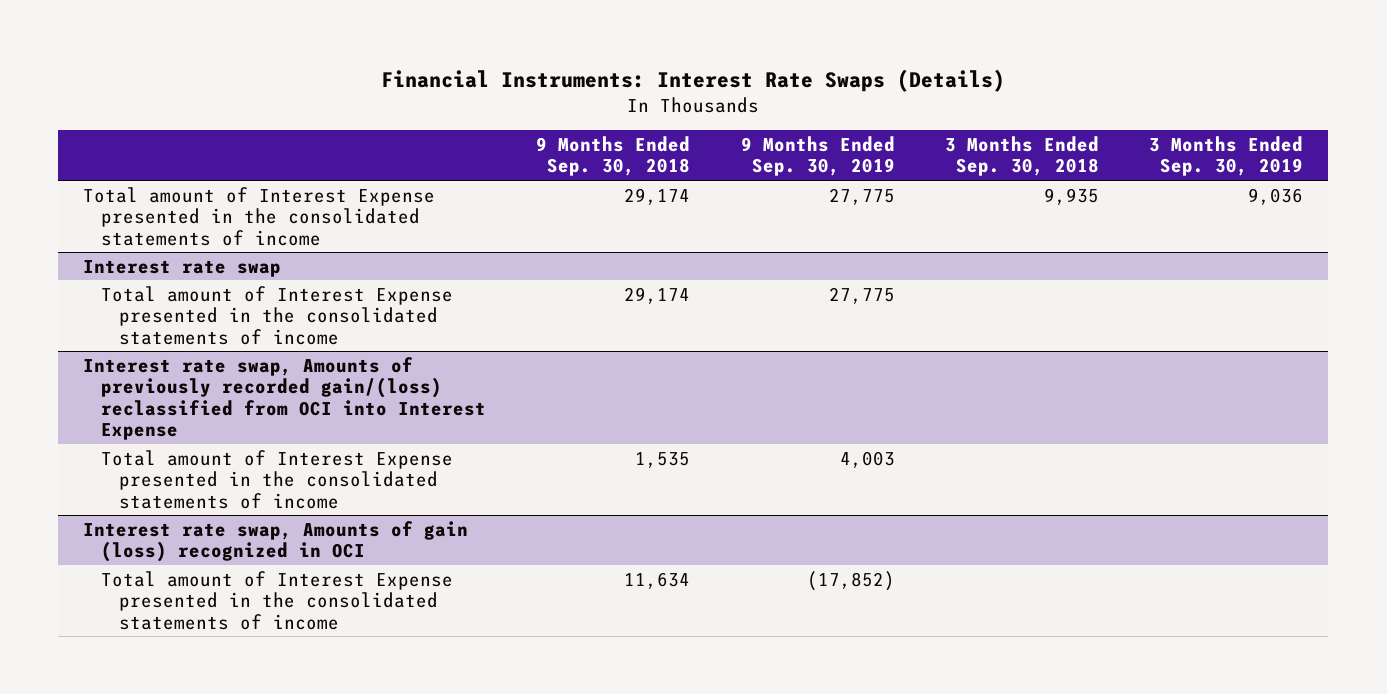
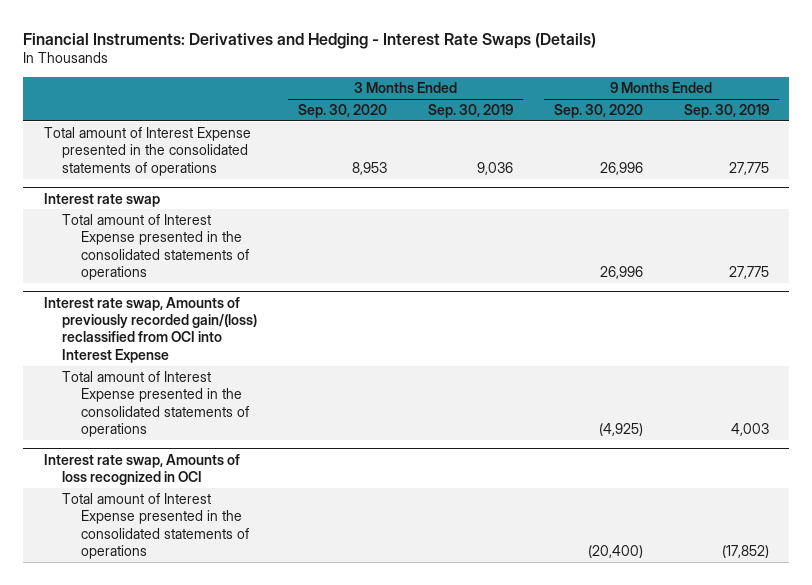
[381,68,1006,92] Financial Instruments: Interest Rate Swaps (Details) -> [23,32,597,49] Financial Instruments: Derivatives and Hedging - Interest Rate Swaps (Details)
[536,135,691,177] 9 Months Ended Sep. 30, 2018 -> none
[944,135,1099,177] 3 Months Ended Sep. 30, 2018 -> none
none -> [298,103,388,118] Sep. 30, 2020
none -> [553,103,643,118] Sep. 30, 2020
[83,186,436,246] Total amount of Interest Expense presented in the consolidated statements of income -> [43,126,251,176] Total amount of Interest Expense presented in the consolidated statements of operations
[101,285,454,345] Total amount of Interest Expense presented in the consolidated statements of income -> [62,213,249,281] Total amount of Interest Expense presented in the consolidated statements of operations
[101,449,454,509] Total amount of Interest Expense presented in the consolidated statements of income -> [62,370,249,438] Total amount of Interest Expense presented in the consolidated statements of operations
[83,520,469,563] Interest rate swap, Amounts of gain (loss) recognized in OCI -> [43,453,240,486] Interest rate swap, Amounts of loss recognized in OCI
[101,570,454,630] Total amount of Interest Expense presented in the consolidated statements of income -> [62,492,249,560] Total amount of Interest Expense presented in the consolidated statements of operations

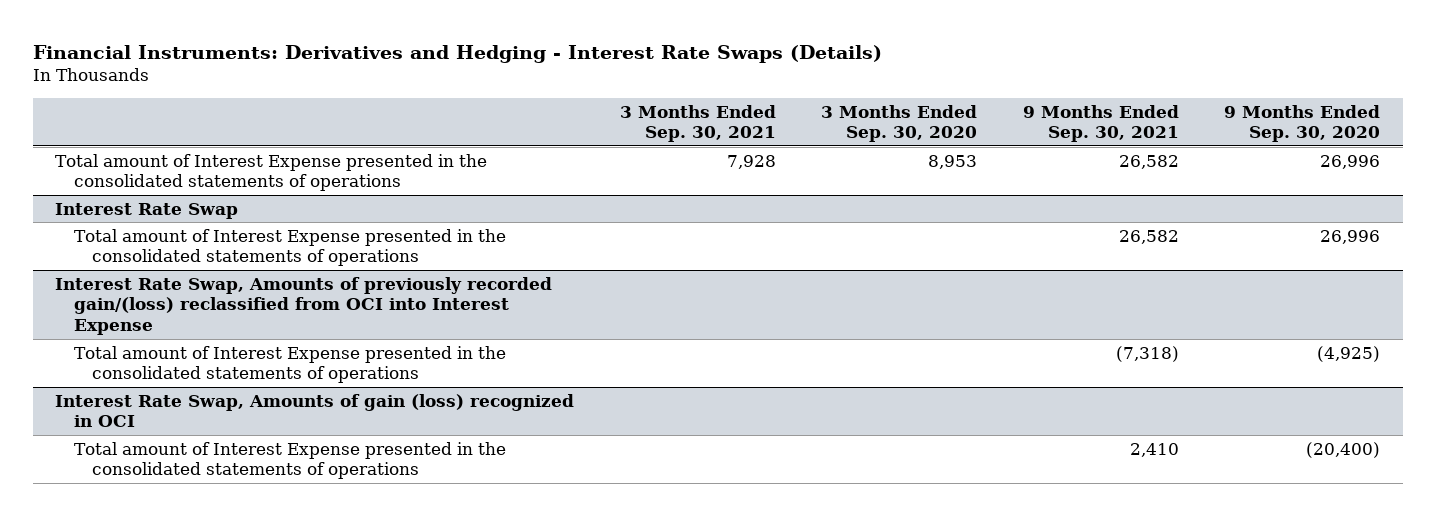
[427,103,513,118] Sep. 30, 2019 -> none
[683,103,769,118] Sep. 30, 2019 -> none
none -> [619,104,776,143] 3 Months Ended Sep. 30, 2021
none -> [1022,104,1179,143] 9 Months Ended Sep. 30, 2021
[43,192,160,207] Interest rate swap -> [55,202,239,219] Interest Rate Swap
[43,296,258,363] Interest rate swap, Amounts of previously recorded gain/(loss) reclassified from OCI into Interest Expense -> [55,276,553,335] Interest Rate Swap, Amounts of previously recorded gain/(loss) reclassified from OCI into Interest Expense
[43,453,240,486] Interest rate swap, Amounts of loss recognized in OCI -> [55,393,575,428] Interest Rate Swap, Amounts of gain (loss) recognized in OCI

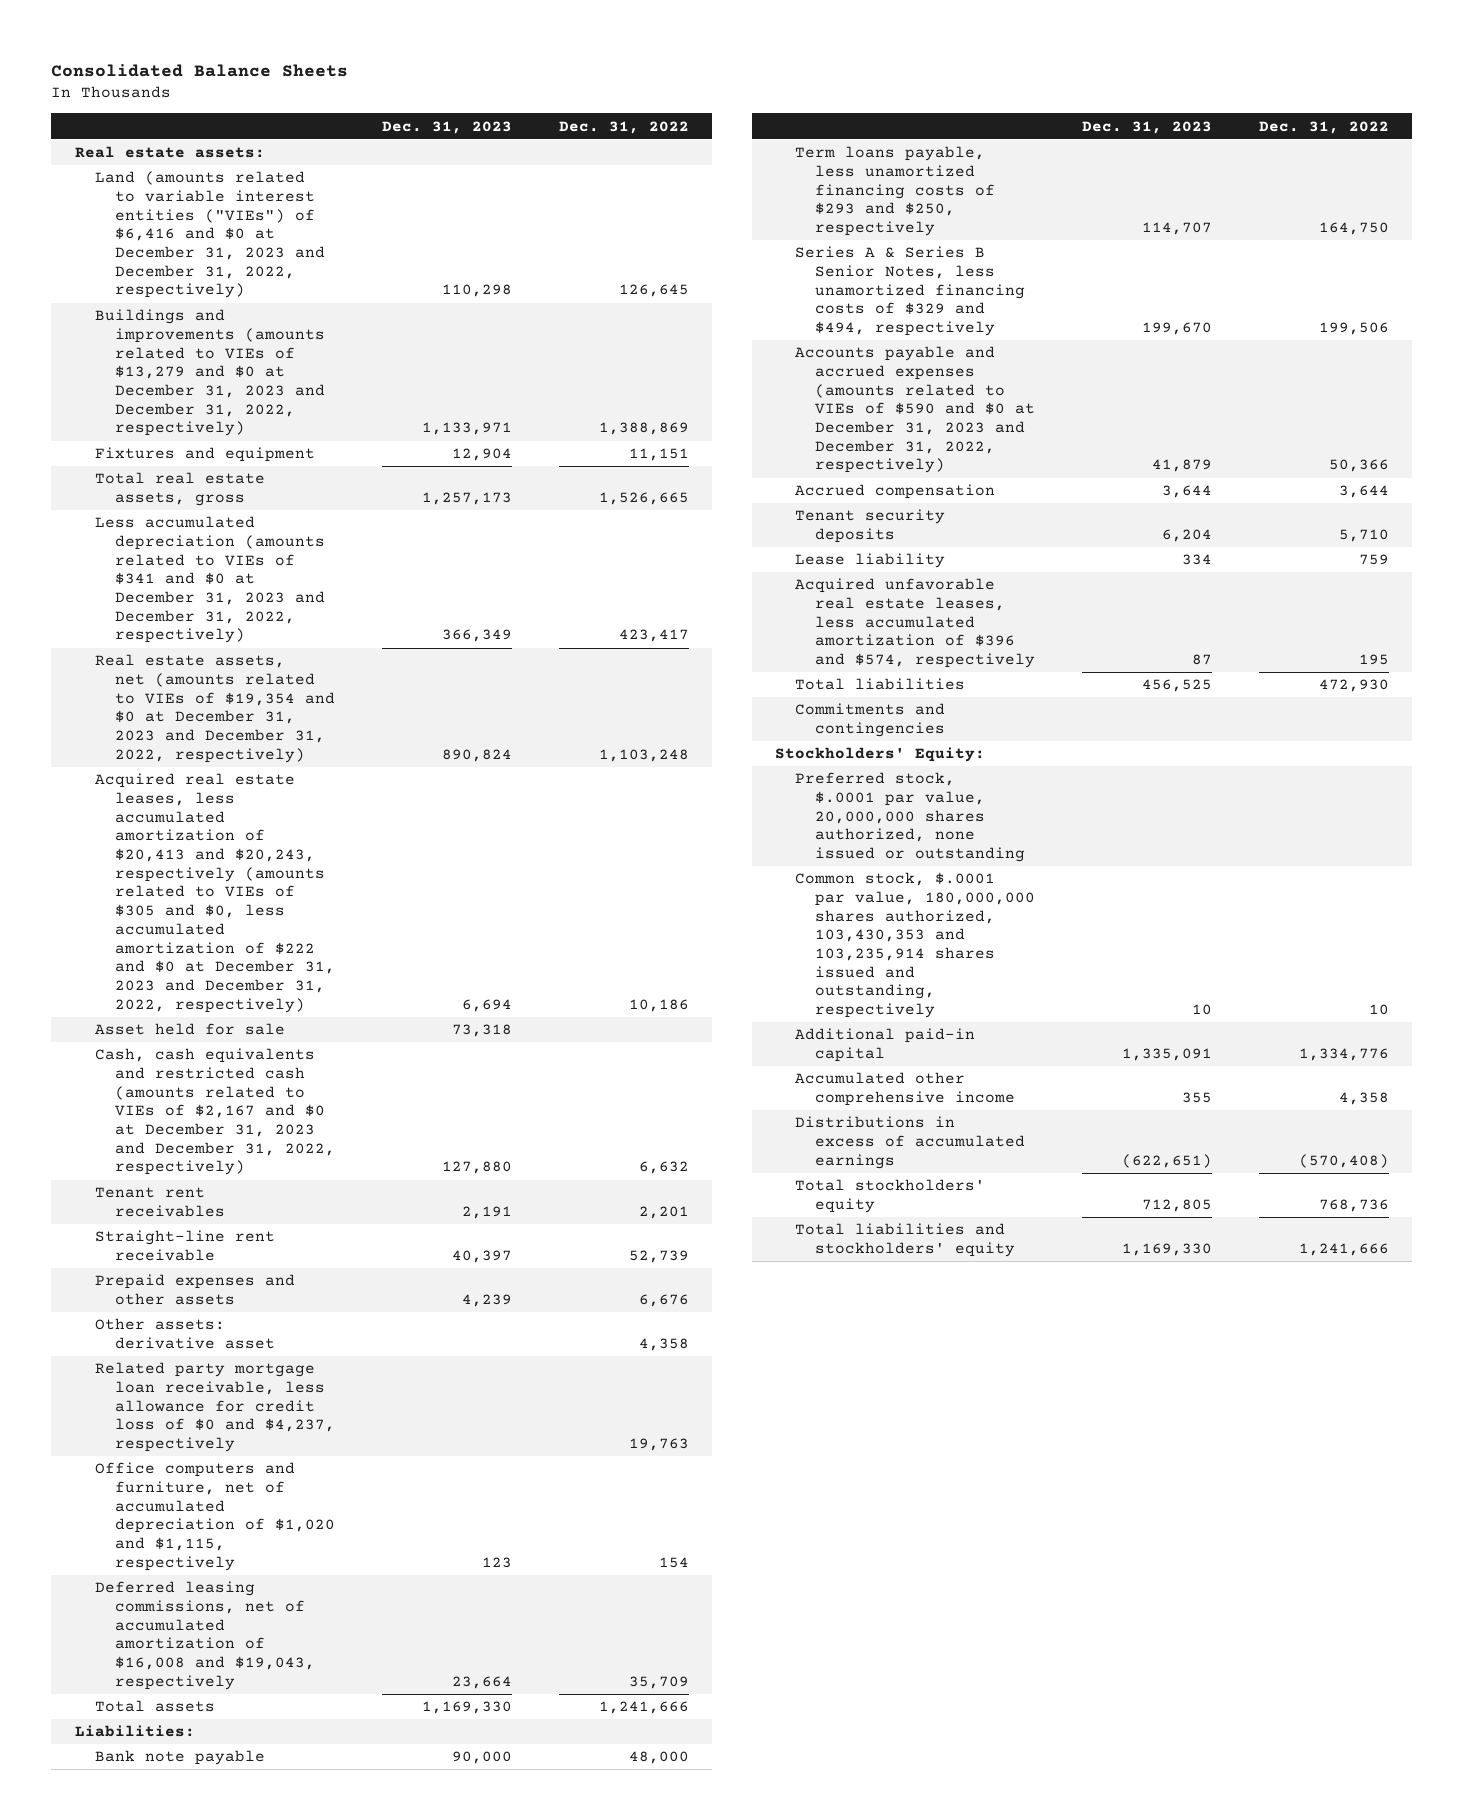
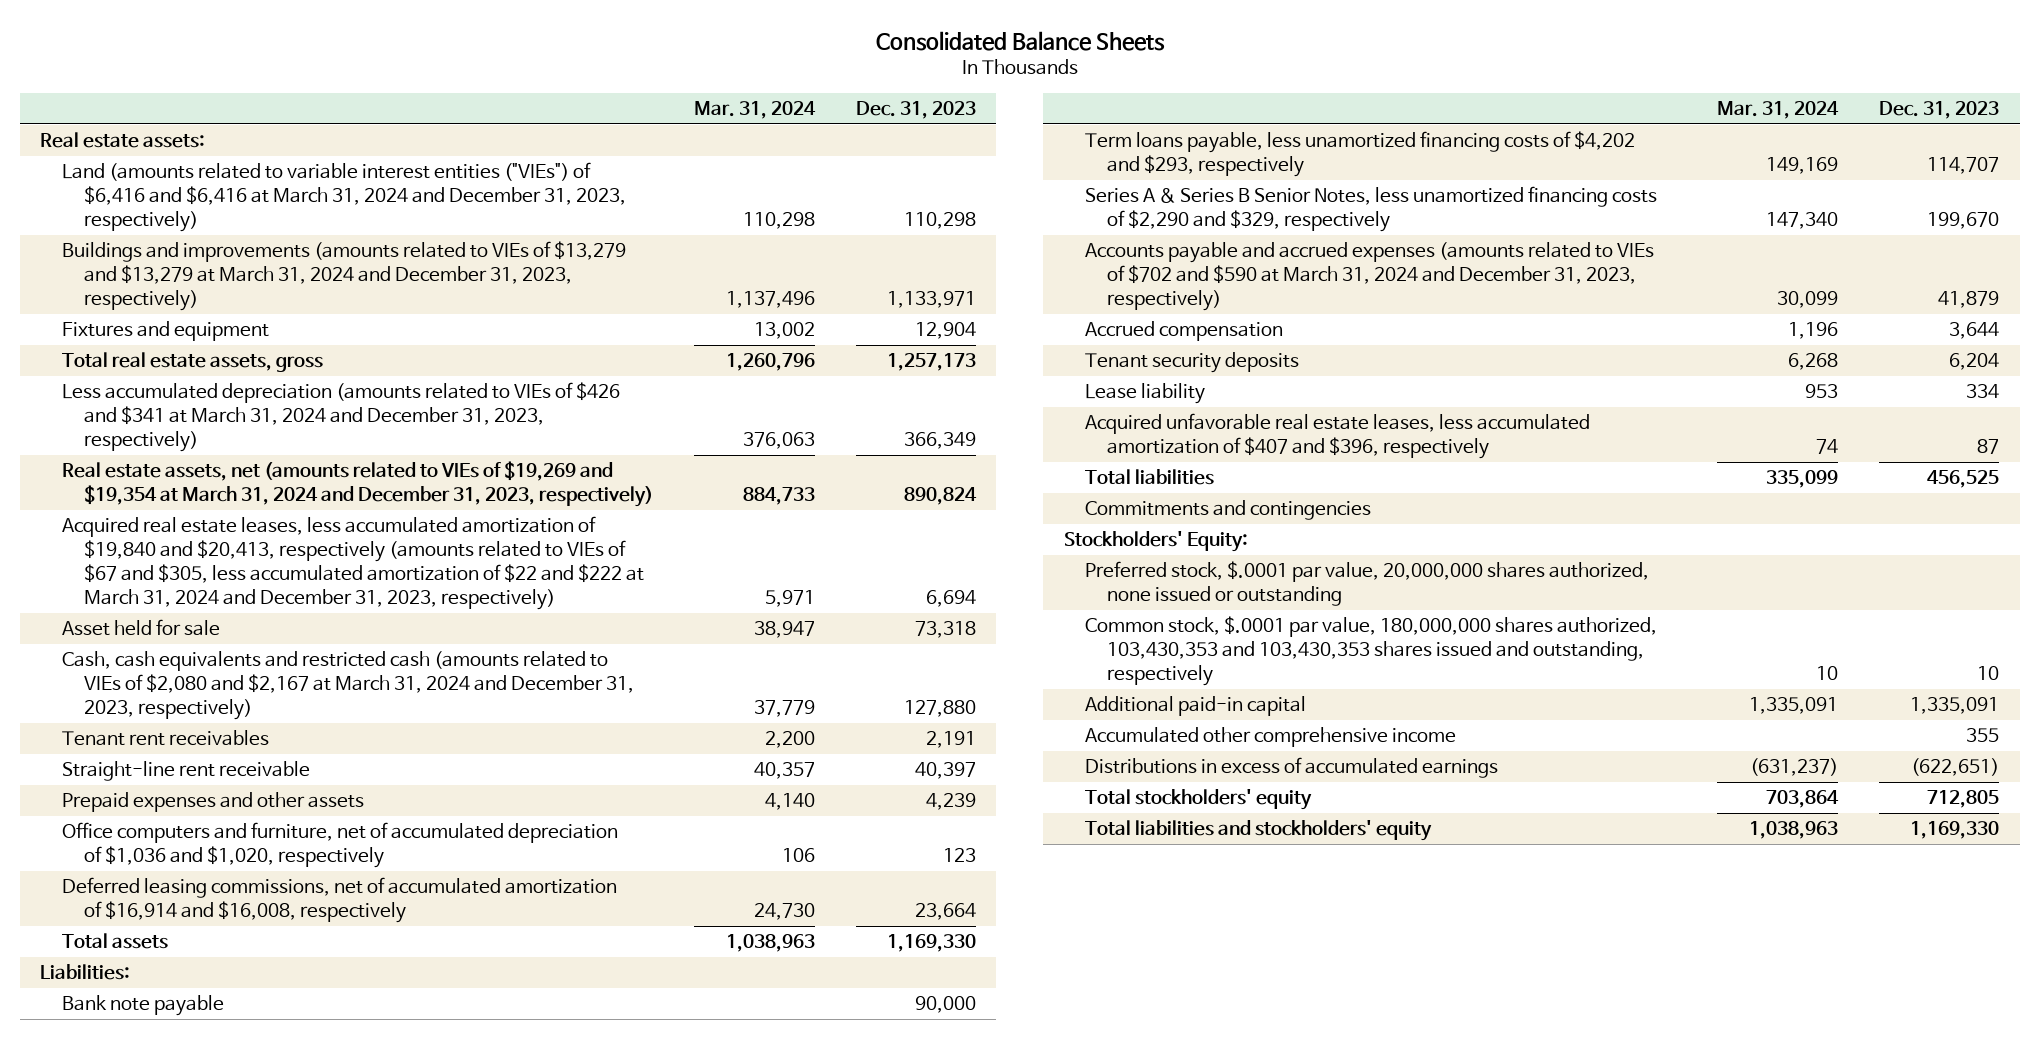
[558,120,689,134] Dec. 31, 2022 -> none
none -> [693,101,816,120] Mar. 31, 2024
[94,171,325,299] Land (amounts related to variable interest entities ("VIEs") of $6,416 and $0 at December 31, 2023 and December 31, 2022, respectively) -> [61,162,626,233] Land (amounts related to variable interest entities ("VIEs") of $6,416 and $6,416 at March 31, 2024 and December 31, 2023, respectively)
[94,309,325,437] Buildings and improvements (amounts related to VIEs of $13,279 and $0 at December 31, 2023 and December 31, 2022, respectively) -> [61,241,626,312] Buildings and improvements (amounts related to VIEs of $13,279 and $13,279 at March 31, 2024 and December 31, 2023, respectively)
[94,516,325,644] Less accumulated depreciation (amounts related to VIEs of $341 and $0 at December 31, 2023 and December 31, 2022, respectively) -> [61,382,620,453] Less accumulated depreciation (amounts related to VIEs of $426 and $341 at March 31, 2024 and December 31, 2023, respectively)
[94,654,335,763] Real estate assets, net (amounts related to VIEs of $19,354 and $0 at December 31, 2023 and December 31, 2022, respectively) -> [61,461,653,508] Real estate assets, net (amounts related to VIEs of $19,269 and $19,354 at March 31, 2024 and December 31, 2023, respectively)
[94,773,335,1013] Acquired real estate leases, less accumulated amortization of $20,413 and $20,243, respectively (amounts related to VIEs of $305 and $0, less accumulated amortization of $222 and $0 at December 31, 2023 and December 31, 2022, respectively) -> [61,516,644,611] Acquired real estate leases, less accumulated amortization of $19,840 and $20,413, respectively (amounts related to VIEs of $67 and $305, less accumulated amortization of $22 and $222 at March 31, 2024 and December 31, 2023, respectively)
[94,1048,335,1176] Cash, cash equivalents and restricted cash (amounts related to VIEs of $2,167 and $0 at December 31, 2023 and December 31, 2022, respectively) -> [61,651,634,721] Cash, cash equivalents and restricted cash (amounts related to VIEs of $2,080 and $2,167 at March 31, 2024 and December 31, 2023, respectively)
[94,1318,275,1350] Other assets: derivative asset -> none
[94,1362,335,1453] Related party mortgage loan receivable, less allowance for credit loss of $0 and $4,237, respectively -> none
[94,1462,335,1571] Office computers and furniture, net of accumulated depreciation of $1,020 and $1,115, respectively -> [61,822,618,869] Office computers and furniture, net of accumulated depreciation of $1,036 and $1,020, respectively
[94,1581,315,1690] Deferred leasing commissions, net of accumulated amortization of $16,008 and $19,043, respectively -> [61,877,617,924] Deferred leasing commissions, net of accumulated amortization of $16,914 and $16,008, respectively
[795,146,996,237] Term loans payable, less unamortized financing costs of $293 and $250, respectively -> [1085,131,1636,178] Term loans payable, less unamortized financing costs of $4,202 and $293, respectively
[795,246,1026,337] Series A & Series B Senior Notes, less unamortized financing costs of $329 and $494, respectively -> [1085,186,1658,233] Series A & Series B Senior Notes, less unamortized financing costs of $2,290 and $329, respectively
[795,346,1036,474] Accounts payable and accrued expenses (amounts related to VIEs of $590 and $0 at December 31, 2023 and December 31, 2022, respectively) -> [1085,242,1655,312] Accounts payable and accrued expenses (amounts related to VIEs of $702 and $590 at March 31, 2024 and December 31, 2023, respectively)
[795,578,1036,669] Acquired unfavorable real estate leases, less accumulated amortization of $396 and $574, respectively -> [1085,413,1591,460] Acquired unfavorable real estate leases, less accumulated amortization of $407 and $396, respectively
[795,872,1036,1019] Common stock, $.0001 par value, 180,000,000 shares authorized, 103,430,353 and 103,235,914 shares issued and outstanding, respectively -> [1085,616,1658,687] Common stock, $.0001 par value, 180,000,000 shares authorized, 103,430,353 and 103,430,353 shares issued and outstanding, respectively

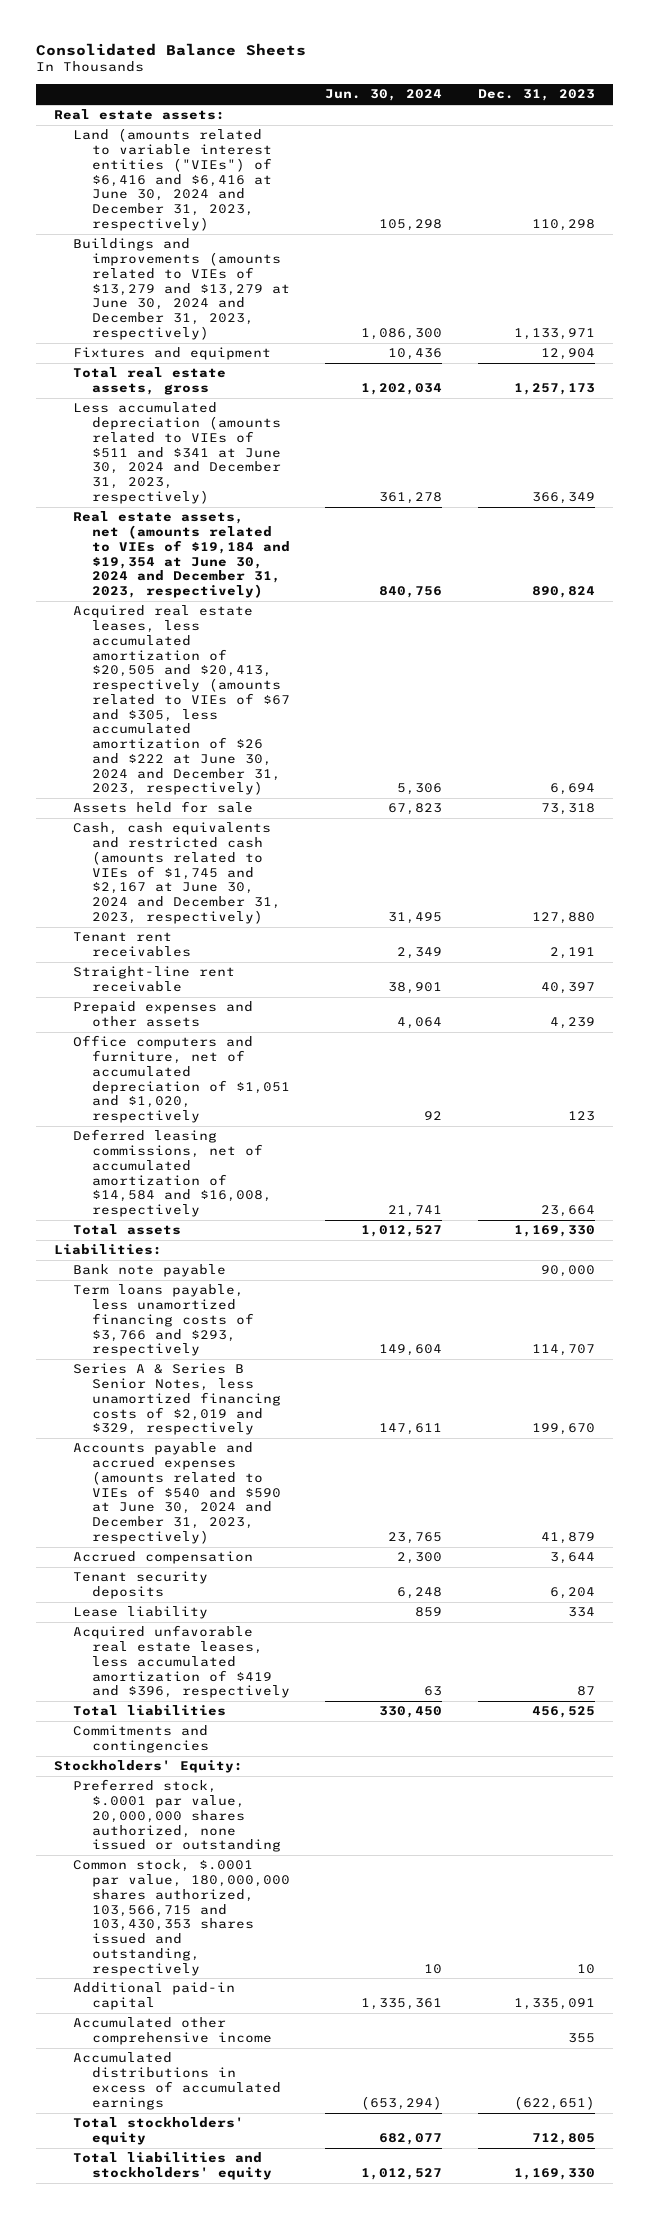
[693,101,816,120] Mar. 31, 2024 -> none
none -> [325,89,443,102] Jun. 30, 2024
[61,162,626,233] Land (amounts related to variable interest entities ("VIEs") of $6,416 and $6,416 at March 31, 2024 and December 31, 2023, respectively) -> [72,128,272,231] Land (amounts related to variable interest entities ("VIEs") of $6,416 and $6,416 at June 30, 2024 and December 31, 2023, respectively)
[61,241,626,312] Buildings and improvements (amounts related to VIEs of $13,279 and $13,279 at March 31, 2024 and December 31, 2023, respectively) -> [72,238,290,340] Buildings and improvements (amounts related to VIEs of $13,279 and $13,279 at June 30, 2024 and December 31, 2023, respectively)
[61,382,620,453] Less accumulated depreciation (amounts related to VIEs of $426 and $341 at March 31, 2024 and December 31, 2023, respectively) -> [72,402,281,504] Less accumulated depreciation (amounts related to VIEs of $511 and $341 at June 30, 2024 and December 31, 2023, respectively)
[61,461,653,508] Real estate assets, net (amounts related to VIEs of $19,269 and $19,354 at March 31, 2024 and December 31, 2023, respectively) -> [72,511,290,599] Real estate assets, net (amounts related to VIEs of $19,184 and $19,354 at June 30, 2024 and December 31, 2023, respectively)
[61,516,644,611] Acquired real estate leases, less accumulated amortization of $19,840 and $20,413, respectively (amounts related to VIEs of $67 and $305, less accumulated amortization of $22 and $222 at March 31, 2024 and December 31, 2023, respectively) -> [72,605,290,796] Acquired real estate leases, less accumulated amortization of $20,505 and $20,413, respectively (amounts related to VIEs of $67 and $305, less accumulated amortization of $26 and $222 at June 30, 2024 and December 31, 2023, respectively)
[61,619,220,637] Asset held for sale -> [72,801,253,814] Assets held for sale
[61,651,634,721] Cash, cash equivalents and restricted cash (amounts related to VIEs of $2,080 and $2,167 at March 31, 2024 and December 31, 2023, respectively) -> [72,822,281,924] Cash, cash equivalents and restricted cash (amounts related to VIEs of $1,745 and $2,167 at June 30, 2024 and December 31, 2023, respectively)
[61,822,618,869] Office computers and furniture, net of accumulated depreciation of $1,036 and $1,020, respectively -> [72,1035,290,1124] Office computers and furniture, net of accumulated depreciation of $1,051 and $1,020, respectively
[61,877,617,924] Deferred leasing commissions, net of accumulated amortization of $16,914 and $16,008, respectively -> [72,1129,272,1218] Deferred leasing commissions, net of accumulated amortization of $14,584 and $16,008, respectively
[1085,131,1636,178] Term loans payable, less unamortized financing costs of $4,202 and $293, respectively -> [72,1284,254,1357] Term loans payable, less unamortized financing costs of $3,766 and $293, respectively
[1085,186,1658,233] Series A & Series B Senior Notes, less unamortized financing costs of $2,290 and $329, respectively -> [72,1363,281,1436] Series A & Series B Senior Notes, less unamortized financing costs of $2,019 and $329, respectively
[1085,242,1655,312] Accounts payable and accrued expenses (amounts related to VIEs of $702 and $590 at March 31, 2024 and December 31, 2023, respectively) -> [72,1442,281,1544] Accounts payable and accrued expenses (amounts related to VIEs of $540 and $590 at June 30, 2024 and December 31, 2023, respectively)
[1085,413,1591,460] Acquired unfavorable real estate leases, less accumulated amortization of $407 and $396, respectively -> [72,1625,290,1699] Acquired unfavorable real estate leases, less accumulated amortization of $419 and $396, respectively
[1085,616,1658,687] Common stock, $.0001 par value, 180,000,000 shares authorized, 103,430,353 and 103,430,353 shares issued and outstanding, respectively -> [72,1859,290,1976] Common stock, $.0001 par value, 180,000,000 shares authorized, 103,566,715 and 103,430,353 shares issued and outstanding, respectively
[1085,757,1499,779] Distributions in excess of accumulated earnings -> [72,2052,281,2110] Accumulated distributions in excess of accumulated earnings

